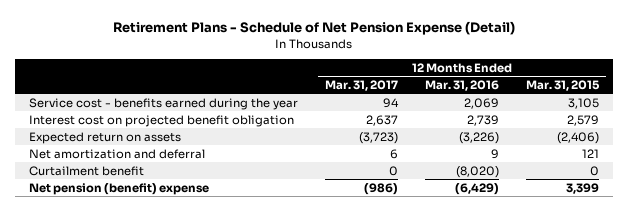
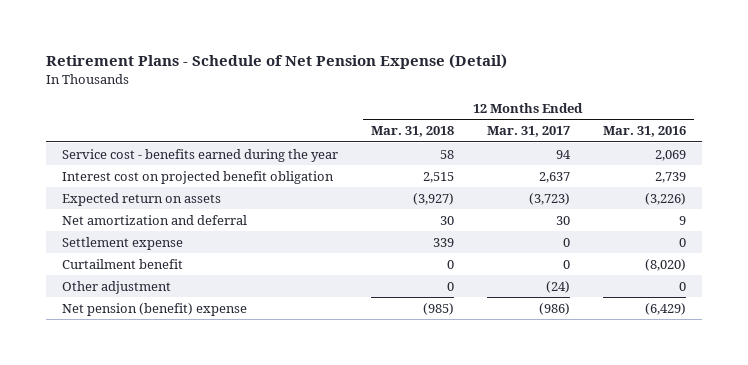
[526,79,601,91] Mar. 31, 2015 -> none
none -> [370,126,454,138] Mar. 31, 2018
[389,148,398,159] 6 -> [555,215,570,225] 30
none -> [62,236,184,250] Settlement expense
none -> [62,280,172,294] Other adjustment

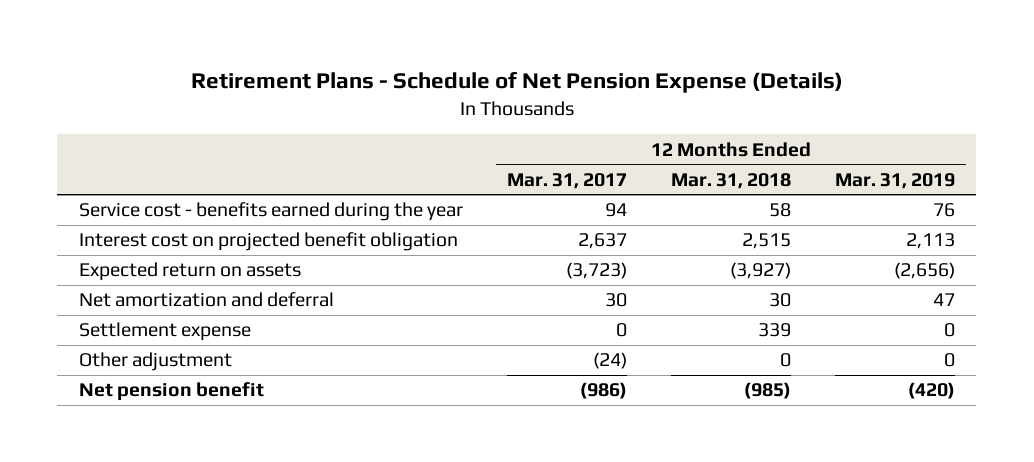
[45,54,507,70] Retirement Plans - Schedule of Net Pension Expense (Detail) -> [190,71,843,93] Retirement Plans - Schedule of Net Pension Expense (Details)
[602,126,686,138] Mar. 31, 2016 -> none
none -> [834,172,955,189] Mar. 31, 2019
[62,258,184,269] Curtailment benefit -> none
[62,302,248,316] Net pension (benefit) expense -> [79,382,265,402] Net pension benefit

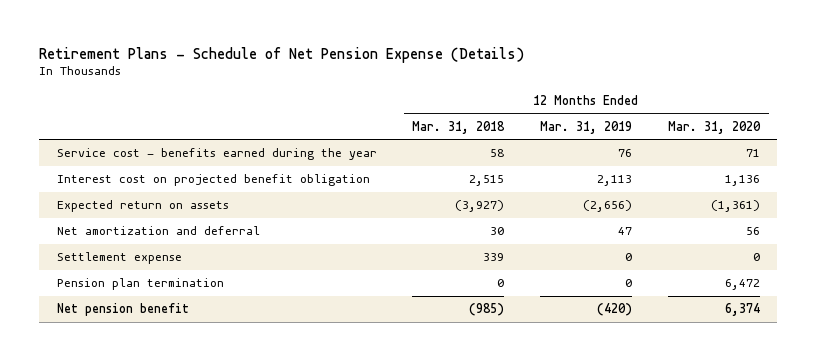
[506,172,627,189] Mar. 31, 2017 -> none
none -> [667,120,761,134] Mar. 31, 2020
[79,352,233,372] Other adjustment -> none
none -> [56,278,224,291] Pension plan termination

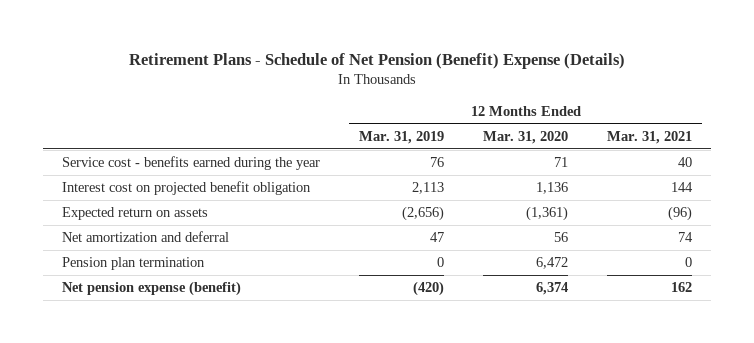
[39,46,525,63] Retirement Plans - Schedule of Net Pension Expense (Details) -> [129,53,626,70] Retirement Plans - Schedule of Net Pension (Benefit) Expense (Details)
[412,120,506,134] Mar. 31, 2018 -> none
none -> [606,130,692,144] Mar. 31, 2021
[56,252,182,265] Settlement expense -> none
[56,303,189,317] Net pension benefit -> [62,281,242,297] Net pension expense (benefit)

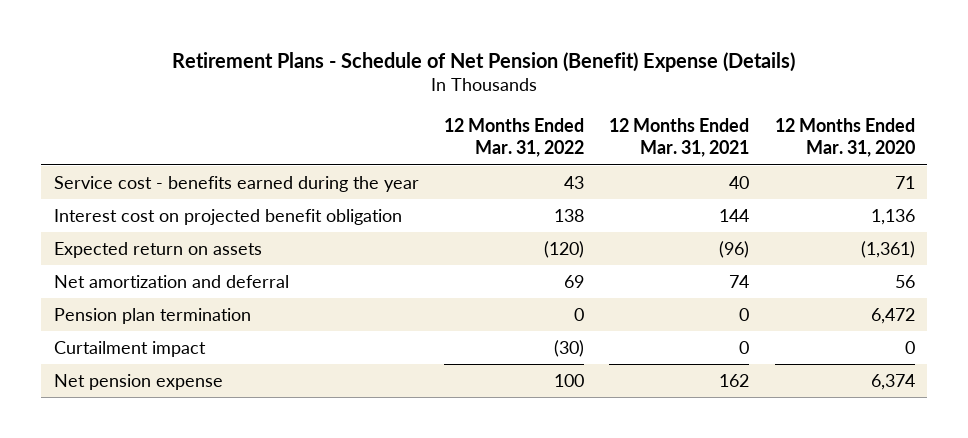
[359,130,445,144] Mar. 31, 2019 -> none
none -> [443,117,584,158] 12 Months Ended Mar. 31, 2022
none -> [53,340,206,357] Curtailment impact
[62,281,242,297] Net pension expense (benefit) -> [53,373,223,390] Net pension expense

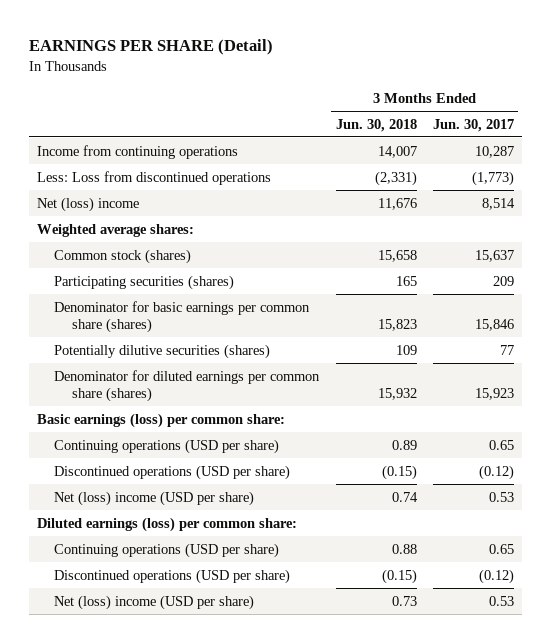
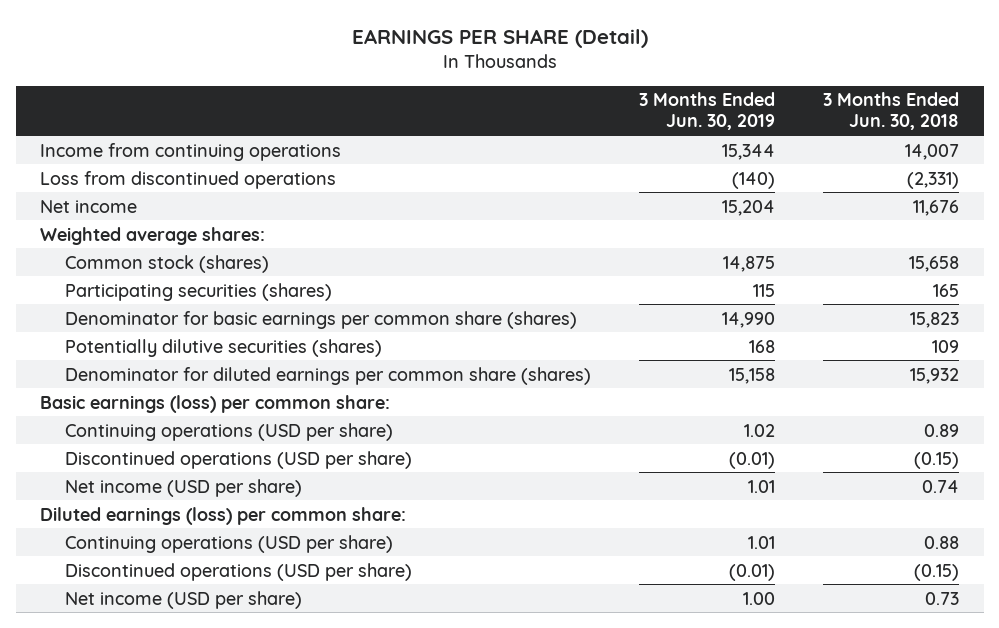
[432,118,514,132] Jun. 30, 2017 -> none
none -> [639,92,776,131] 3 Months Ended Jun. 30, 2019
[37,170,272,185] Less: Loss from discontinued operations -> [39,170,336,189] Loss from discontinued operations
[37,196,140,212] Net (loss) income -> [39,199,137,213] Net income
[54,490,255,506] Net (loss) income (USD per share) -> [64,478,302,497] Net income (USD per share)
[54,594,255,610] Net (loss) income (USD per share) -> [64,590,302,609] Net income (USD per share)

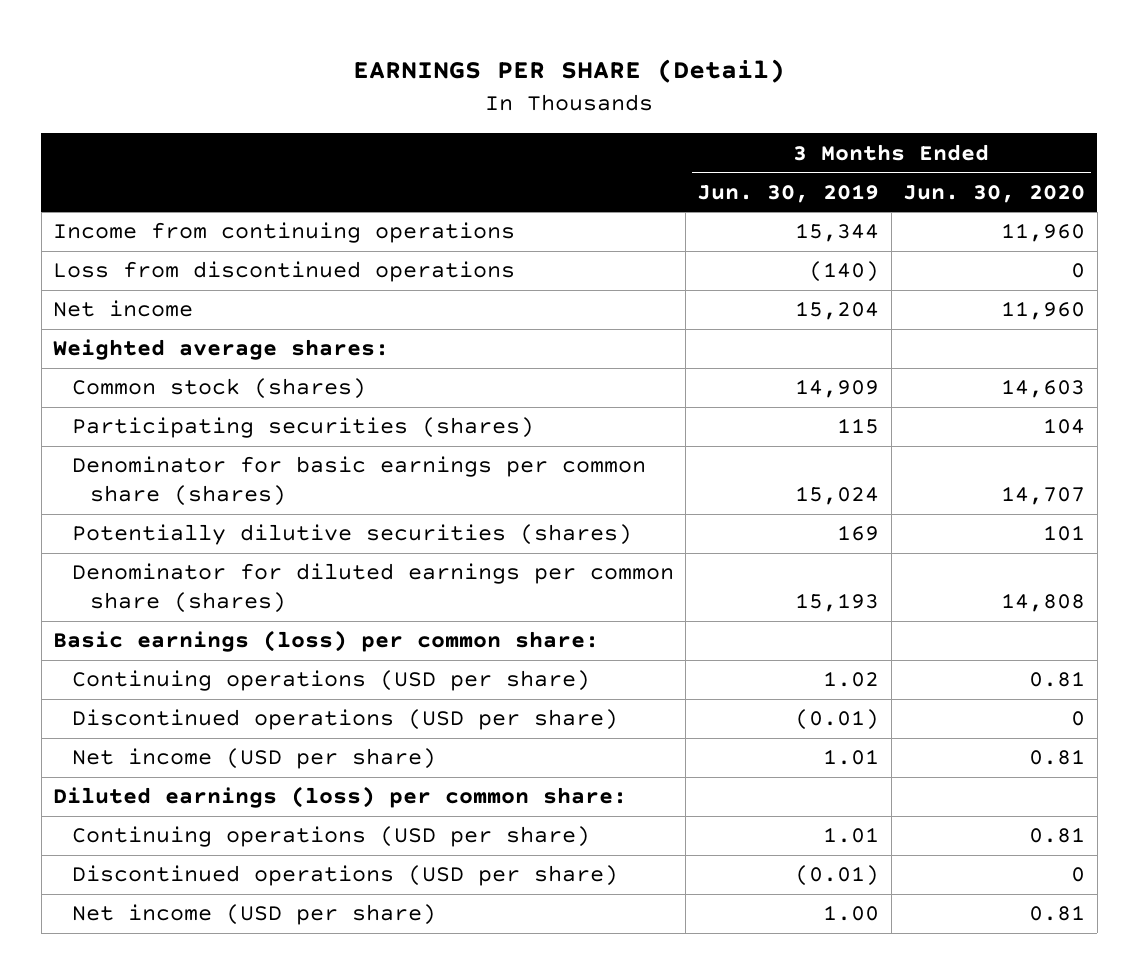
[823,92,960,131] 3 Months Ended Jun. 30, 2018 -> none
none -> [903,184,1086,203] Jun. 30, 2020
[723,255,776,272] 14,875 -> [795,379,880,399] 14,909
[722,311,776,328] 14,990 -> [795,486,880,506] 15,024
[749,339,776,353] 168 -> [837,525,880,542] 169
[729,367,776,384] 15,158 -> [795,593,880,613] 15,193

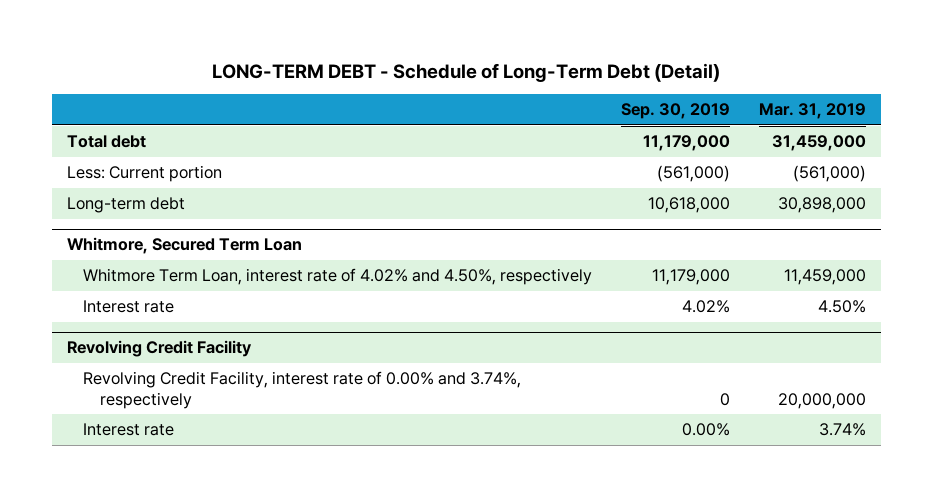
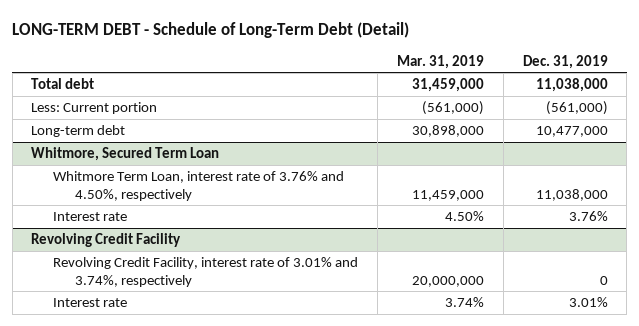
[621,103,731,120] Sep. 30, 2019 -> none
none -> [522,54,608,69] Dec. 31, 2019
[83,268,593,286] Whitmore Term Loan, interest rate of 4.02% and 4.50%, respectively -> [53,171,345,201] Whitmore Term Loan, interest rate of 3.76% and 4.50%, respectively
[83,371,522,409] Revolving Credit Facility, interest rate of 0.00% and 3.74%, respectively -> [53,257,359,287] Revolving Credit Facility, interest rate of 3.01% and 3.74%, respectively

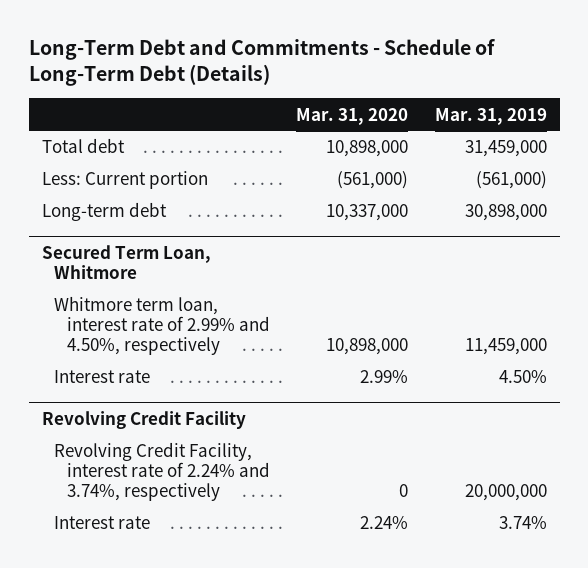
[12,21,410,38] LONG-TERM DEBT - Schedule of Long-Term Debt (Detail) -> [28,38,495,87] Long-Term Debt and Commitments - Schedule of Long-Term Debt (Details)
[522,54,608,69] Dec. 31, 2019 -> none
none -> [296,107,409,125] Mar. 31, 2020
[31,147,220,162] Whitmore, Secured Term Loan -> [41,245,211,279] Secured Term Loan, Whitmore
[53,171,345,201] Whitmore Term Loan, interest rate of 3.76% and 4.50%, respectively -> [54,296,271,355] Whitmore term loan, interest rate of 2.99% and 4.50%, respectively
[53,257,359,287] Revolving Credit Facility, interest rate of 3.01% and 3.74%, respectively -> [54,442,271,501] Revolving Credit Facility, interest rate of 2.24% and 3.74%, respectively

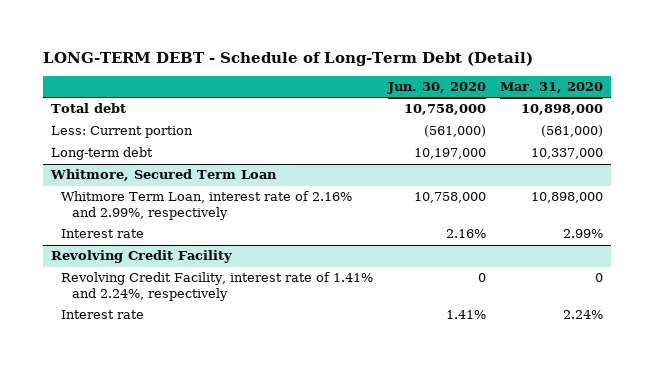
[28,38,495,87] Long-Term Debt and Commitments - Schedule of Long-Term Debt (Details) -> [43,52,534,67] LONG-TERM DEBT - Schedule of Long-Term Debt (Detail)
[434,107,547,125] Mar. 31, 2019 -> none
none -> [386,82,486,95] Jun. 30, 2020
[41,245,211,279] Secured Term Loan, Whitmore -> [49,169,277,182] Whitmore, Secured Term Loan
[54,296,271,355] Whitmore term loan, interest rate of 2.99% and 4.50%, respectively -> [61,191,353,221] Whitmore Term Loan, interest rate of 2.16% and 2.99%, respectively
[54,442,271,501] Revolving Credit Facility, interest rate of 2.24% and 3.74%, respectively -> [61,272,374,302] Revolving Credit Facility, interest rate of 1.41% and 2.24%, respectively

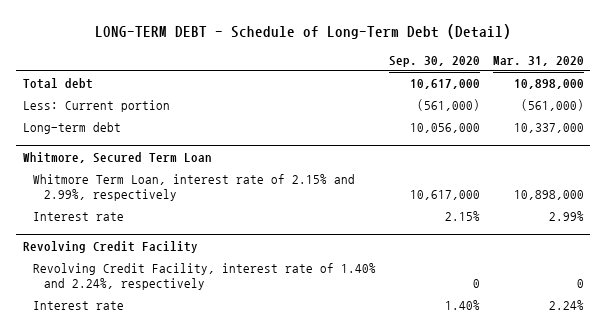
[386,82,486,95] Jun. 30, 2020 -> none
none -> [389,55,481,67] Sep. 30, 2020
[61,191,353,221] Whitmore Term Loan, interest rate of 2.16% and 2.99%, respectively -> [33,174,356,202] Whitmore Term Loan, interest rate of 2.15% and 2.99%, respectively
[61,272,374,302] Revolving Credit Facility, interest rate of 1.41% and 2.24%, respectively -> [33,263,377,291] Revolving Credit Facility, interest rate of 1.40% and 2.24%, respectively

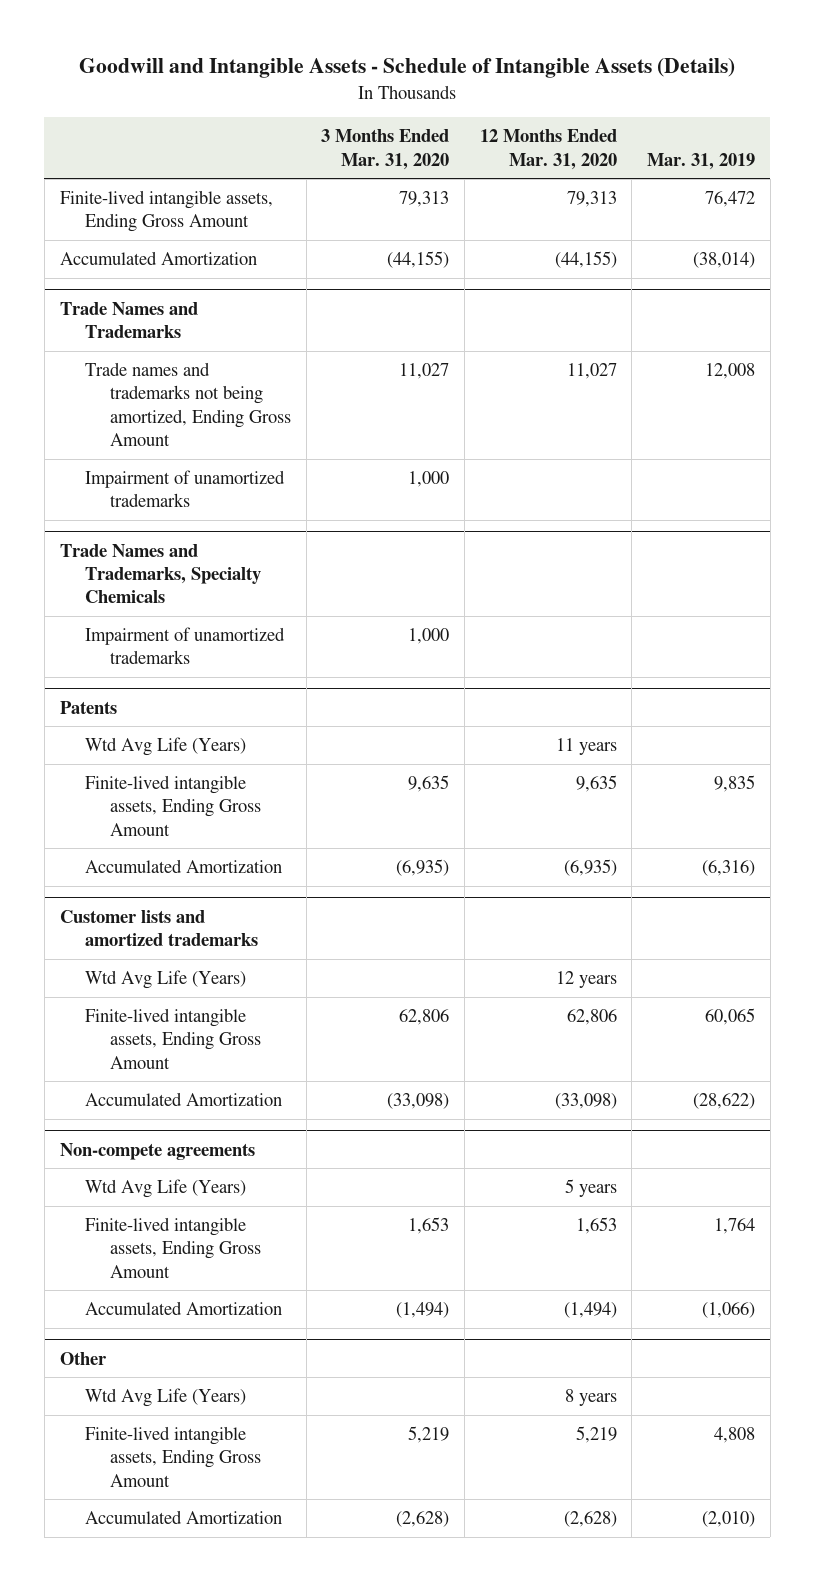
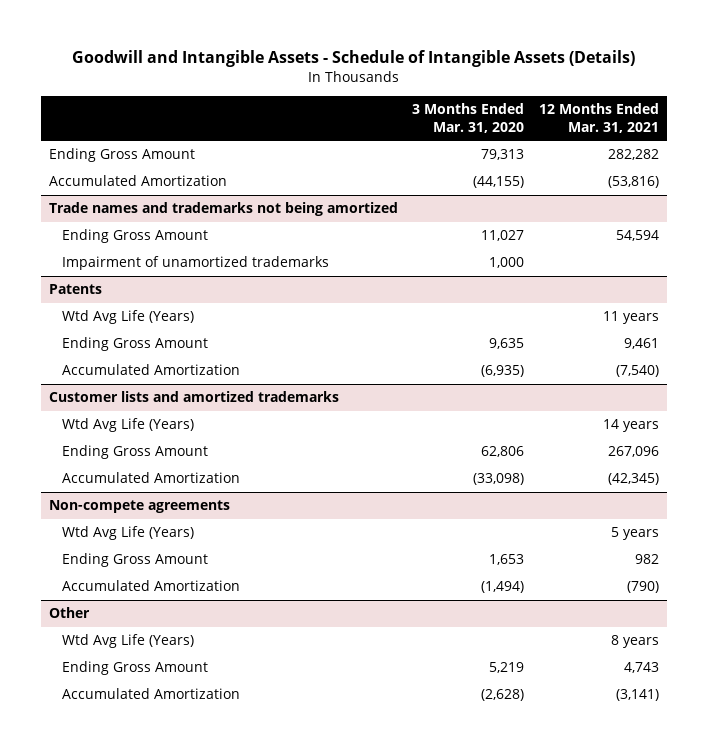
[479,129,617,170] 12 Months Ended Mar. 31, 2020 -> none
[646,152,755,170] Mar. 31, 2019 -> none
none -> [539,103,660,133] 12 Months Ended Mar. 31, 2021
[59,190,273,233] Finite-lived intangible assets, Ending Gross Amount -> [48,148,195,163] Ending Gross Amount
[84,470,285,508] Impairment of unamortized trademarks -> none
[59,543,261,604] Trade Names and Trademarks, Specialty Chemicals -> none
[59,301,198,338] Trade Names and Trademarks -> [48,202,398,217] Trade names and trademarks not being amortized
[84,362,291,446] Trade names and trademarks not being amortized, Ending Gross Amount -> [61,229,208,244] Ending Gross Amount
[84,775,261,836] Finite-lived intangible assets, Ending Gross Amount -> [61,337,208,352] Ending Gross Amount
[84,1008,261,1069] Finite-lived intangible assets, Ending Gross Amount -> [61,445,208,460] Ending Gross Amount
[84,1217,261,1278] Finite-lived intangible assets, Ending Gross Amount -> [61,553,208,568] Ending Gross Amount
[84,1426,261,1487] Finite-lived intangible assets, Ending Gross Amount -> [61,661,208,676] Ending Gross Amount

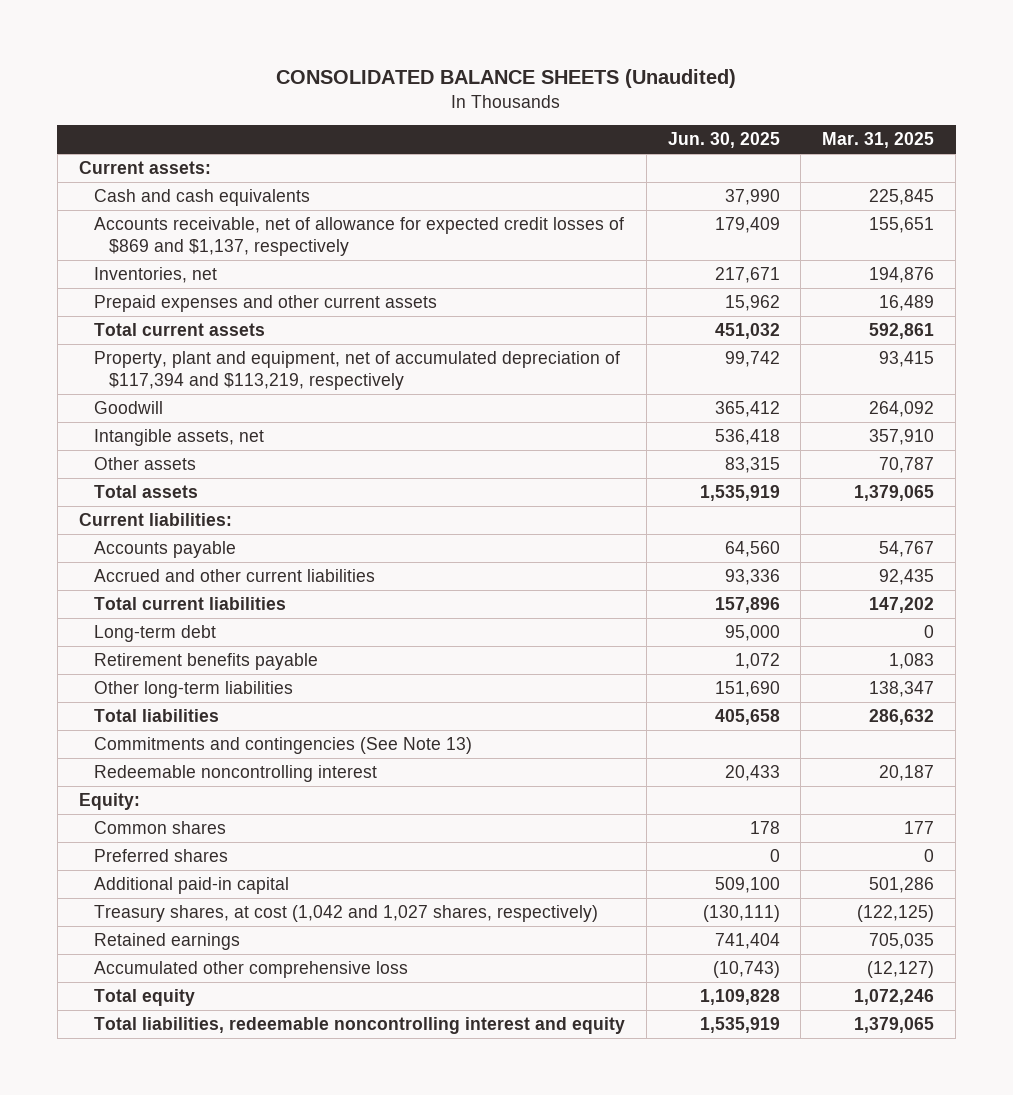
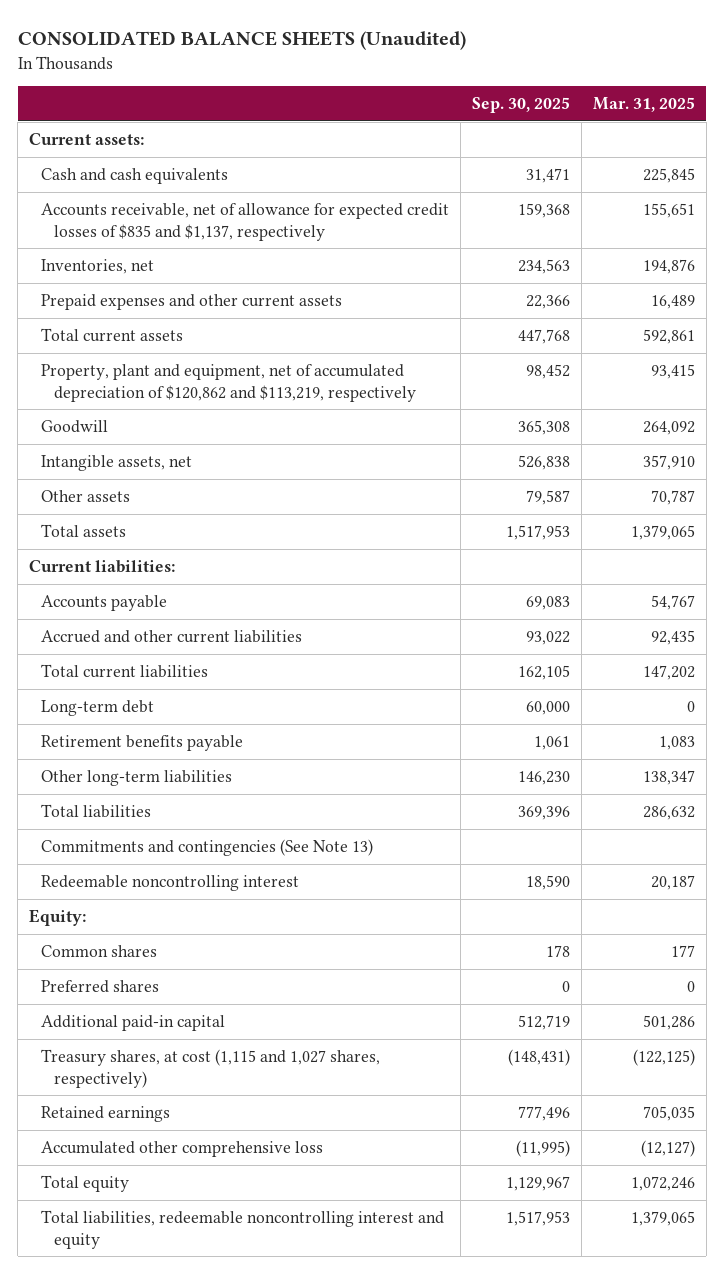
[667,132,780,149] Jun. 30, 2025 -> none
none -> [472,96,571,113] Sep. 30, 2025
[93,217,624,257] Accounts receivable, net of allowance for expected credit losses of $869 and $1,137, respectively -> [41,202,450,241] Accounts receivable, net of allowance for expected credit losses of $835 and $1,137, respectively
[93,351,620,391] Property, plant and equipment, net of accumulated depreciation of $117,394 and $113,219, respectively -> [41,363,416,402] Property, plant and equipment, net of accumulated depreciation of $120,862 and $113,219, respectively
[93,905,598,923] Treasury shares, at cost (1,042 and 1,027 shares, respectively) -> [41,1048,381,1088] Treasury shares, at cost (1,115 and 1,027 shares, respectively)

